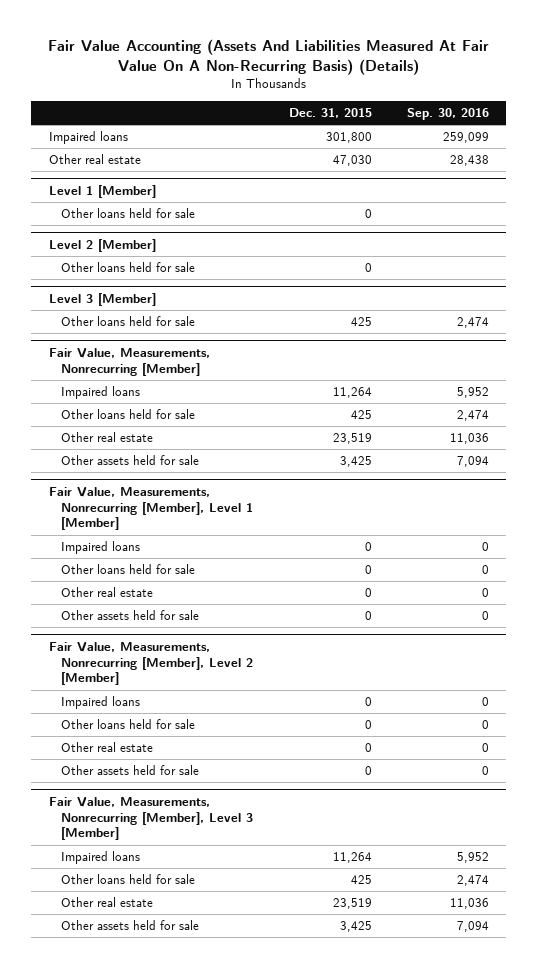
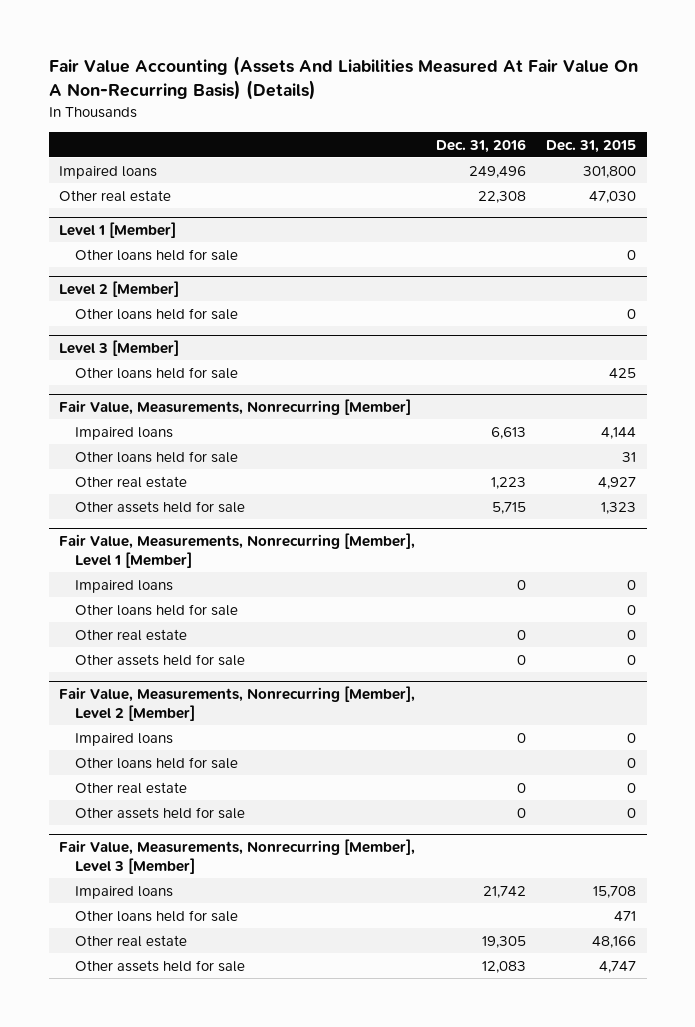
[406,107,489,120] Sep. 30, 2016 -> none
none -> [435,138,526,153] Dec. 31, 2016
[332,387,372,399] 11,264 -> [601,426,637,439] 4,144
[350,410,372,420] 425 -> [622,451,637,462] 31
[332,433,372,445] 23,519 -> [598,476,637,489] 4,927
[339,456,372,468] 3,425 -> [601,501,637,514] 1,323
[332,852,372,864] 11,264 -> [593,885,637,898] 15,708
[350,875,372,885] 425 -> [614,910,637,921] 471
[332,898,372,910] 23,519 -> [592,935,637,948] 48,166
[339,921,372,933] 3,425 -> [599,960,637,973] 4,747

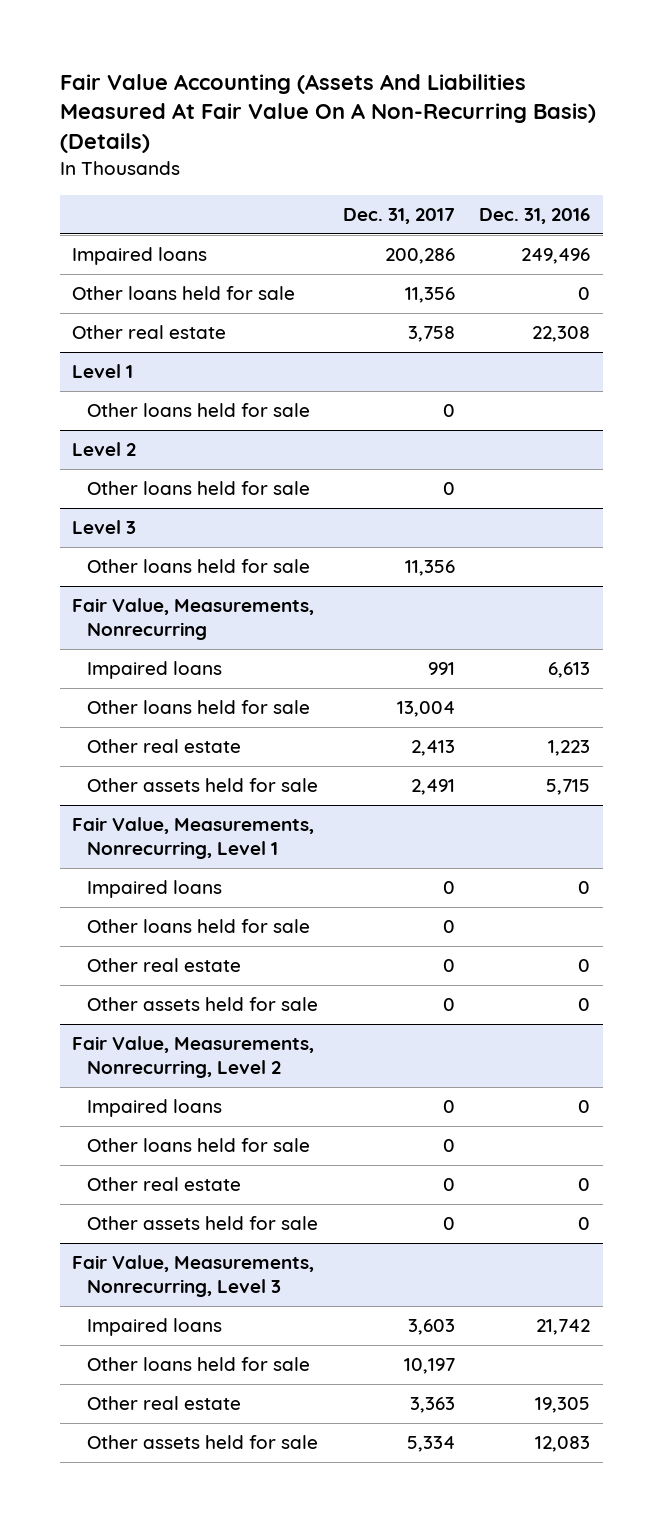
[546,139,637,153] Dec. 31, 2015 -> none
none -> [342,208,455,225] Dec. 31, 2017
none -> [72,286,296,301] Other loans held for sale
[59,222,177,239] Level 1 [Member] -> [72,364,134,379] Level 1
[59,281,180,298] Level 2 [Member] -> [72,442,137,457] Level 2
[59,340,180,357] Level 3 [Member] -> [72,520,137,535] Level 3
[59,399,412,416] Fair Value, Measurements, Nonrecurring [Member] -> [72,598,315,641] Fair Value, Measurements, Nonrecurring
[59,533,416,568] Fair Value, Measurements, Nonrecurring [Member], Level 1 [Member] -> [72,817,315,860] Fair Value, Measurements, Nonrecurring, Level 1
[59,686,416,721] Fair Value, Measurements, Nonrecurring [Member], Level 2 [Member] -> [72,1036,315,1079] Fair Value, Measurements, Nonrecurring, Level 2
[59,839,416,874] Fair Value, Measurements, Nonrecurring [Member], Level 3 [Member] -> [72,1255,315,1298] Fair Value, Measurements, Nonrecurring, Level 3

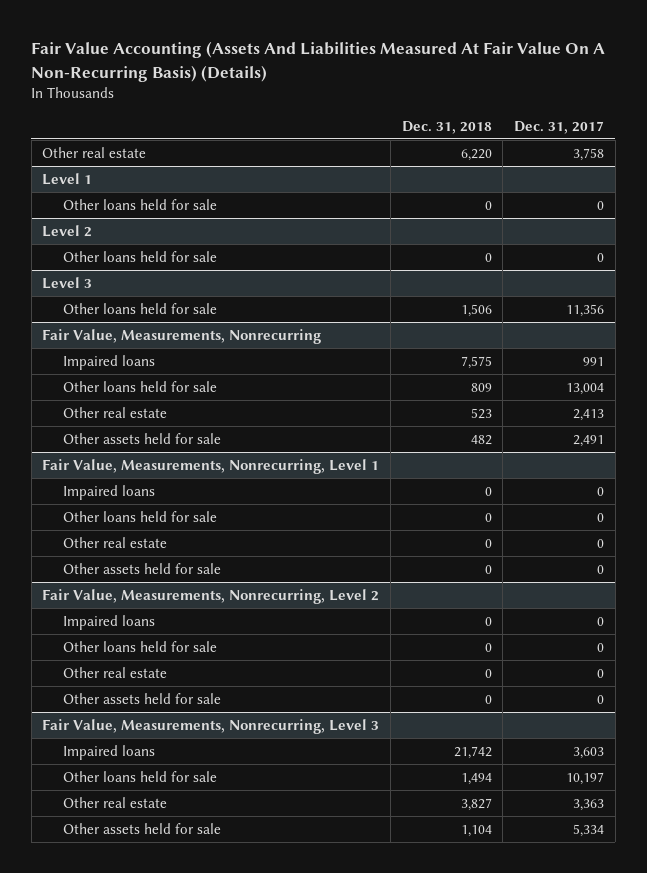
[479,208,591,225] Dec. 31, 2016 -> none
none -> [401,120,492,134] Dec. 31, 2018
[72,247,208,266] Impaired loans -> none
[72,286,296,301] Other loans held for sale -> none

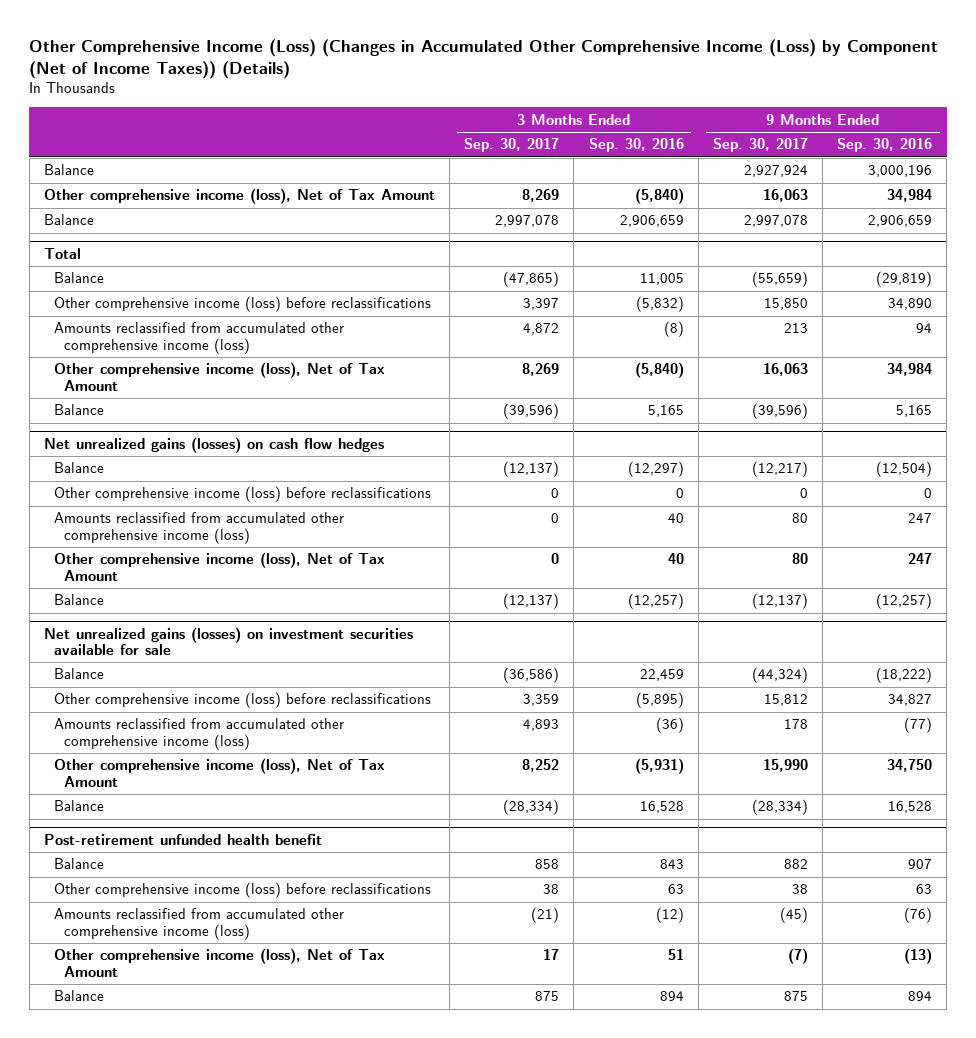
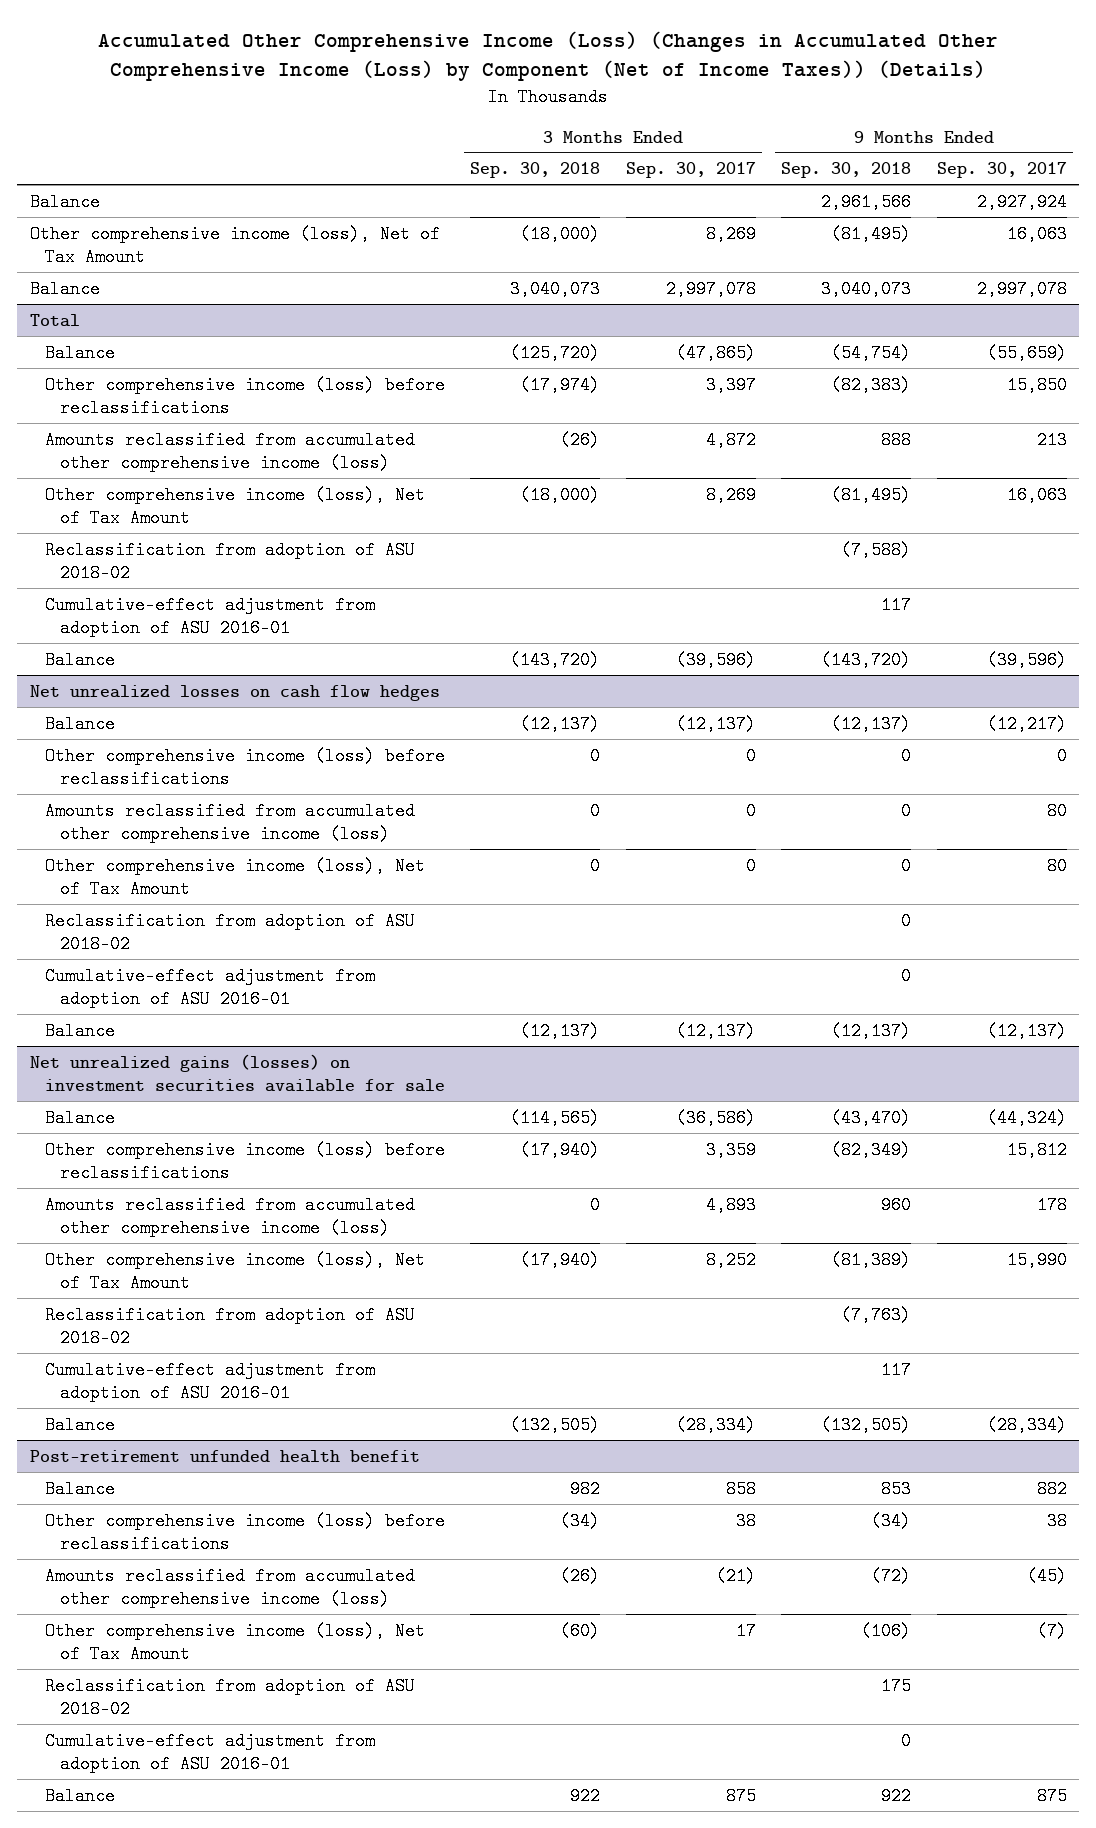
[29,38,939,79] Other Comprehensive Income (Loss) (Changes in Accumulated Other Comprehensive Income (Loss) by Component (Net of Income Taxes)) (Details) -> [98,30,999,82] Accumulated Other Comprehensive Income (Loss) (Changes in Accumulated Other Comprehensive Income (Loss) by Component (Net of Income Taxes)) (Details)
[588,138,684,153] Sep. 30, 2016 -> none
[837,138,933,153] Sep. 30, 2016 -> none
none -> [470,162,601,179] Sep. 30, 2018
none -> [781,162,912,179] Sep. 30, 2018
none -> [45,540,416,583] Reclassification from adoption of ASU 2018-02
none -> [45,595,376,638] Cumulative-effect adjustment from adoption of ASU 2016-01
[43,436,384,453] Net unrealized gains (losses) on cash flow hedges -> [29,684,440,701] Net unrealized losses on cash flow hedges
none -> [45,911,416,954] Reclassification from adoption of ASU 2018-02
none -> [45,966,376,1009] Cumulative-effect adjustment from adoption of ASU 2016-01
none -> [45,1305,416,1348] Reclassification from adoption of ASU 2018-02
none -> [45,1360,376,1403] Cumulative-effect adjustment from adoption of ASU 2016-01
none -> [45,1676,416,1719] Reclassification from adoption of ASU 2018-02
none -> [45,1731,376,1774] Cumulative-effect adjustment from adoption of ASU 2016-01

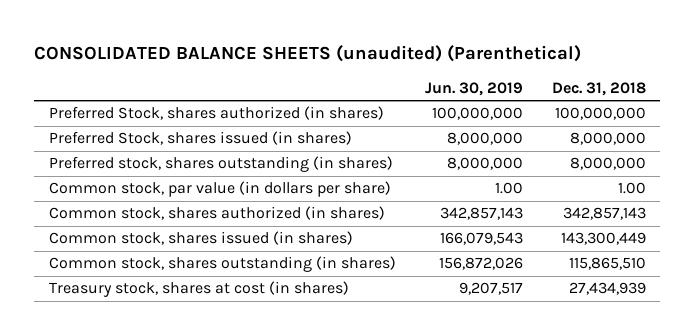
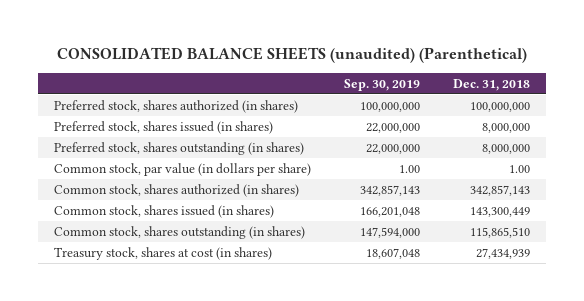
[424,81,523,96] Jun. 30, 2019 -> none
none -> [343,78,420,91] Sep. 30, 2019
[48,106,384,121] Preferred Stock, shares authorized (in shares) -> [53,100,298,114] Preferred stock, shares authorized (in shares)
[48,131,352,146] Preferred Stock, shares issued (in shares) -> [53,121,273,135] Preferred stock, shares issued (in shares)

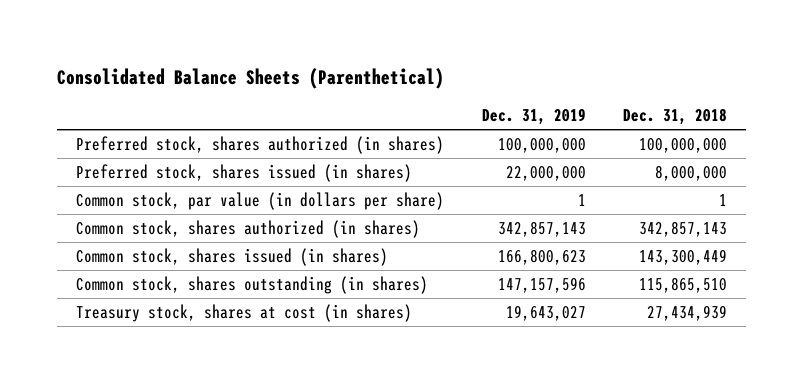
[56,46,527,63] CONSOLIDATED BALANCE SHEETS (unaudited) (Parenthetical) -> [57,67,445,89] Consolidated Balance Sheets (Parenthetical)
[343,78,420,91] Sep. 30, 2019 -> none
none -> [481,107,586,125] Dec. 31, 2019
[53,142,304,156] Preferred stock, shares outstanding (in shares) -> none
[508,165,530,174] 1.00 -> [719,194,728,207] 1

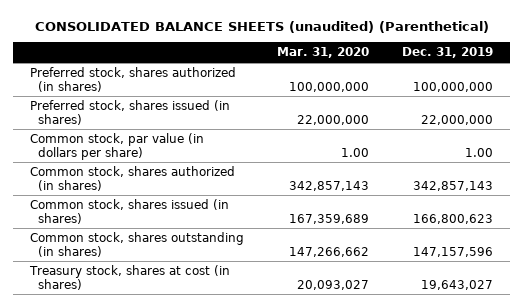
[57,67,445,89] Consolidated Balance Sheets (Parenthetical) -> [34,20,489,33] CONSOLIDATED BALANCE SHEETS (unaudited) (Parenthetical)
[623,107,728,125] Dec. 31, 2018 -> none
none -> [277,47,370,59] Mar. 31, 2020
[577,194,586,207] 1 -> [465,147,494,157] 1.00

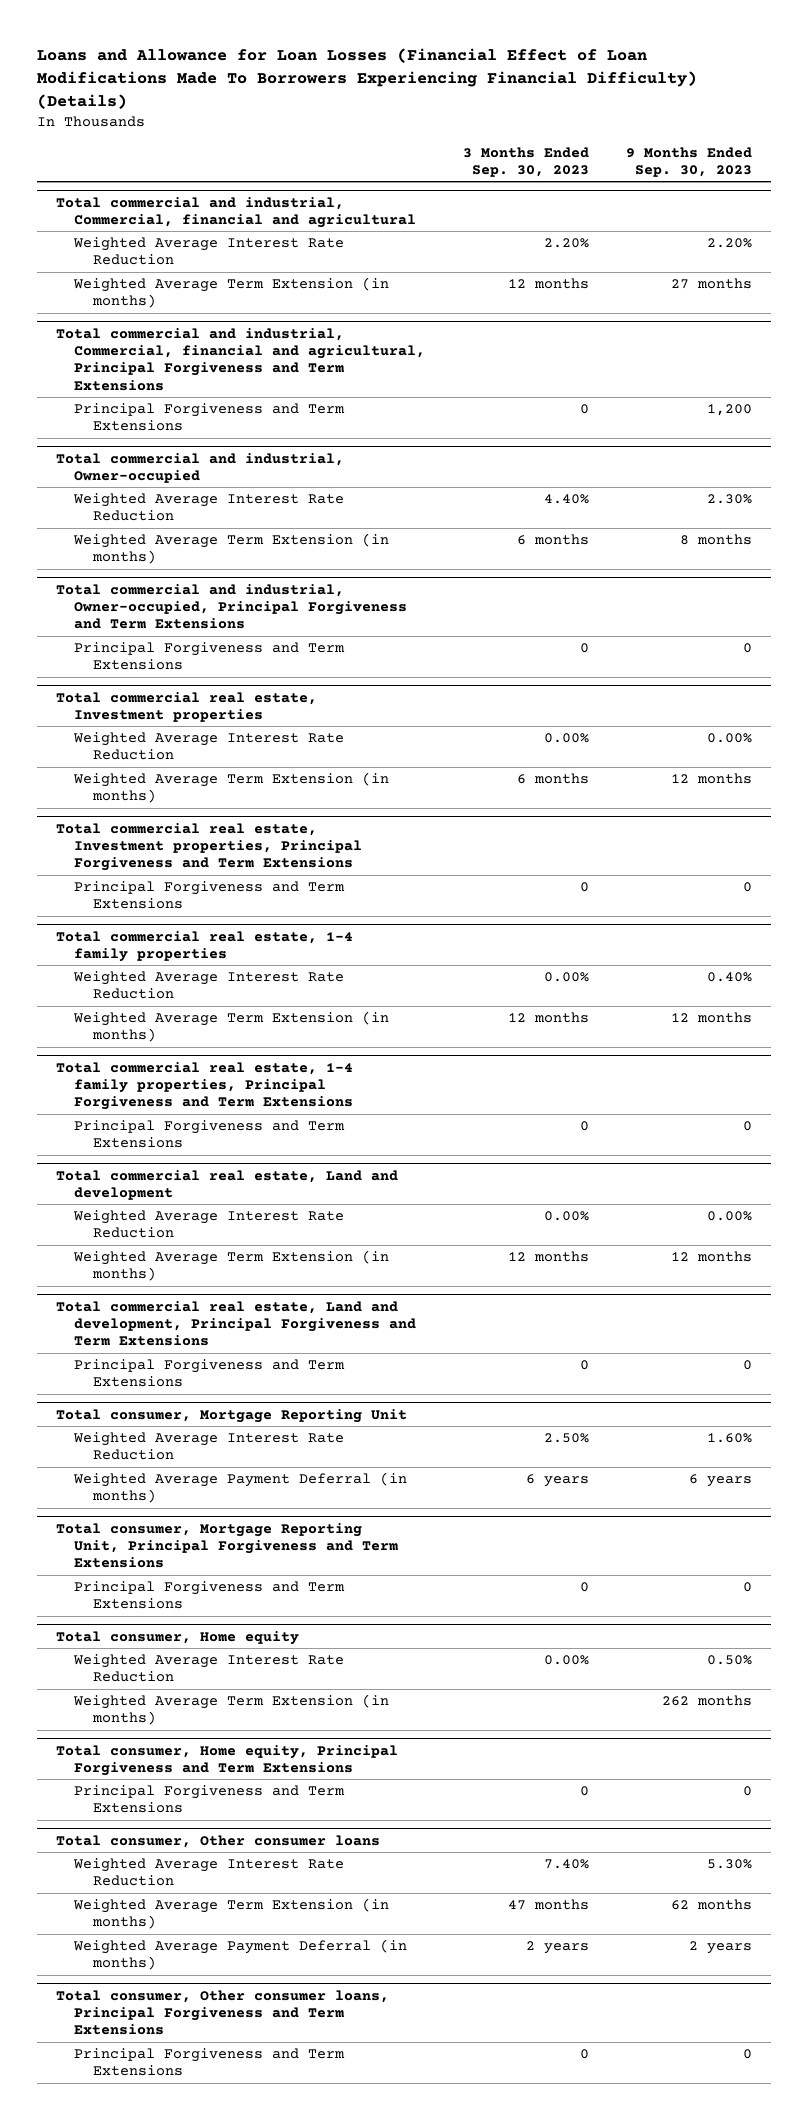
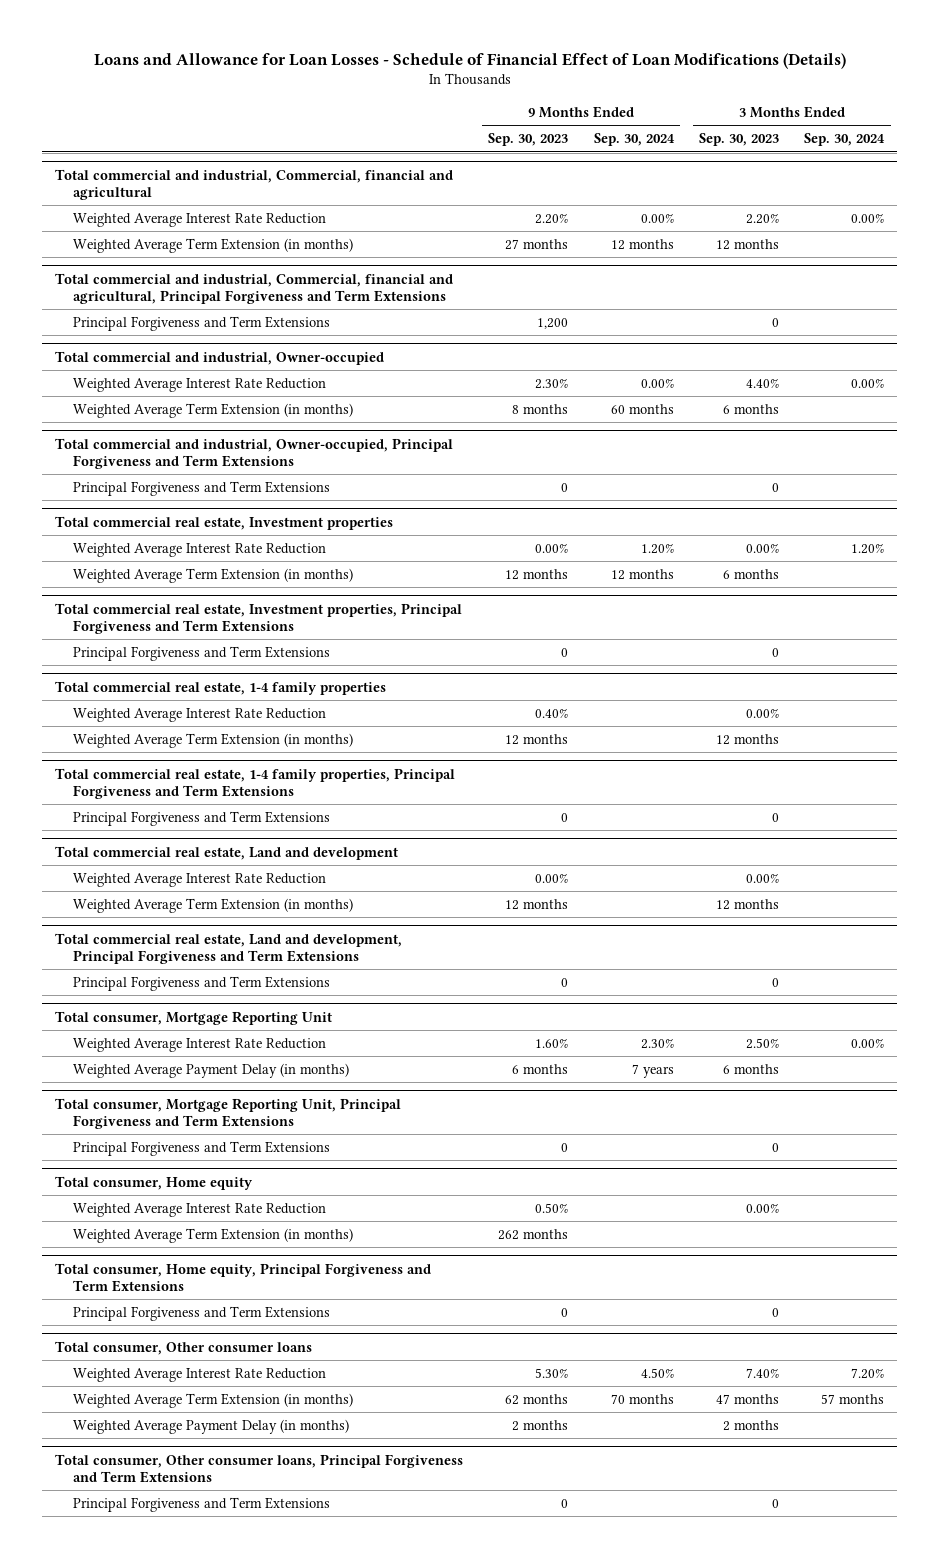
[37,48,698,110] Loans and Allowance for Loan Losses (Financial Effect of Loan Modifications Made To Borrowers Experiencing Financial Difficulty) (Details) -> [93,52,846,69] Loans and Allowance for Loan Losses - Schedule of Financial Effect of Loan Modifications (Details)
none -> [593,133,675,147] Sep. 30, 2024
none -> [804,133,886,147] Sep. 30, 2024
[73,1471,408,1504] Weighted Average Payment Deferral (in months) -> [73,1062,350,1078] Weighted Average Payment Delay (in months)
[525,1473,589,1487] 6 years -> [722,1063,779,1074] 6 months
[689,1473,753,1487] 6 years -> [512,1063,569,1074] 6 months
[73,1938,408,1971] Weighted Average Payment Deferral (in months) -> [73,1418,350,1434] Weighted Average Payment Delay (in months)
[525,1940,589,1954] 2 years -> [722,1419,779,1431] 2 months
[689,1940,753,1954] 2 years -> [512,1419,569,1431] 2 months

